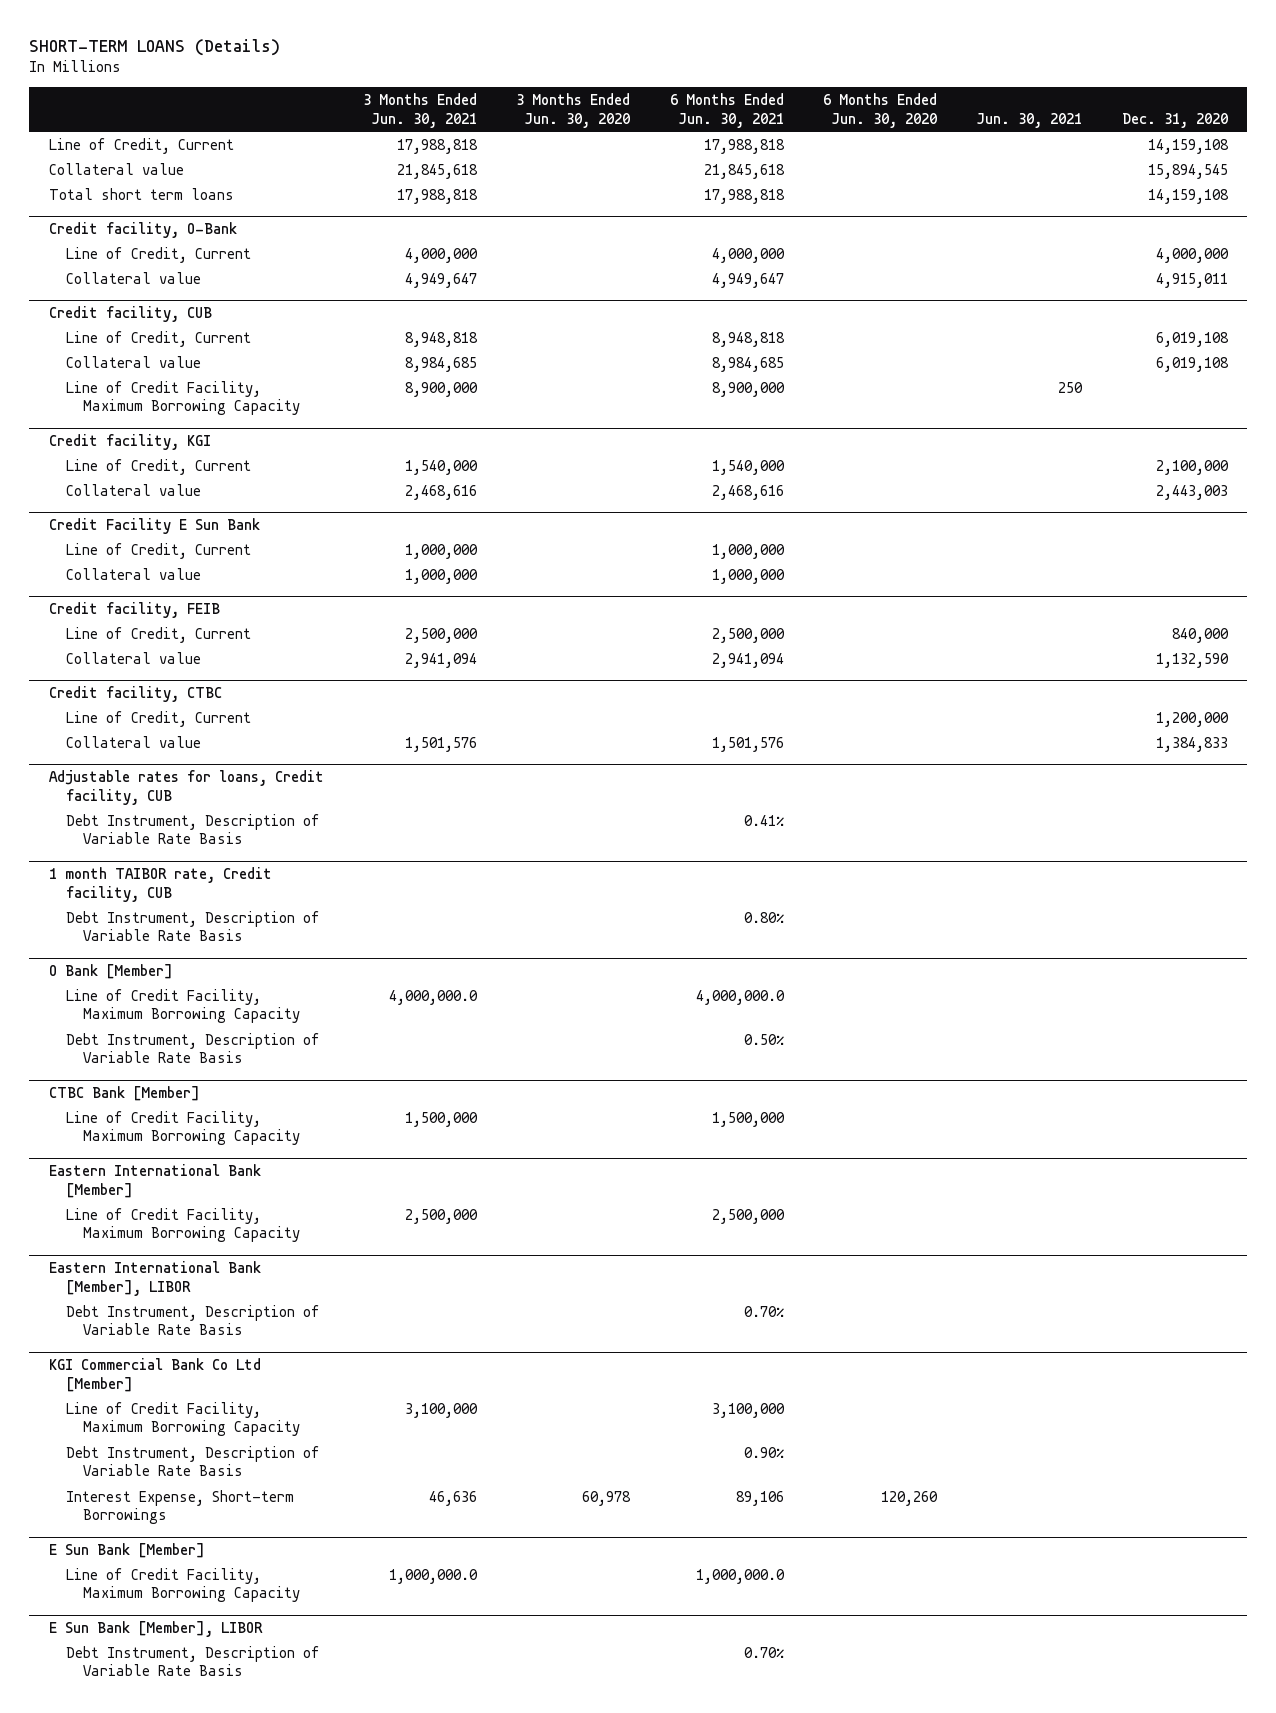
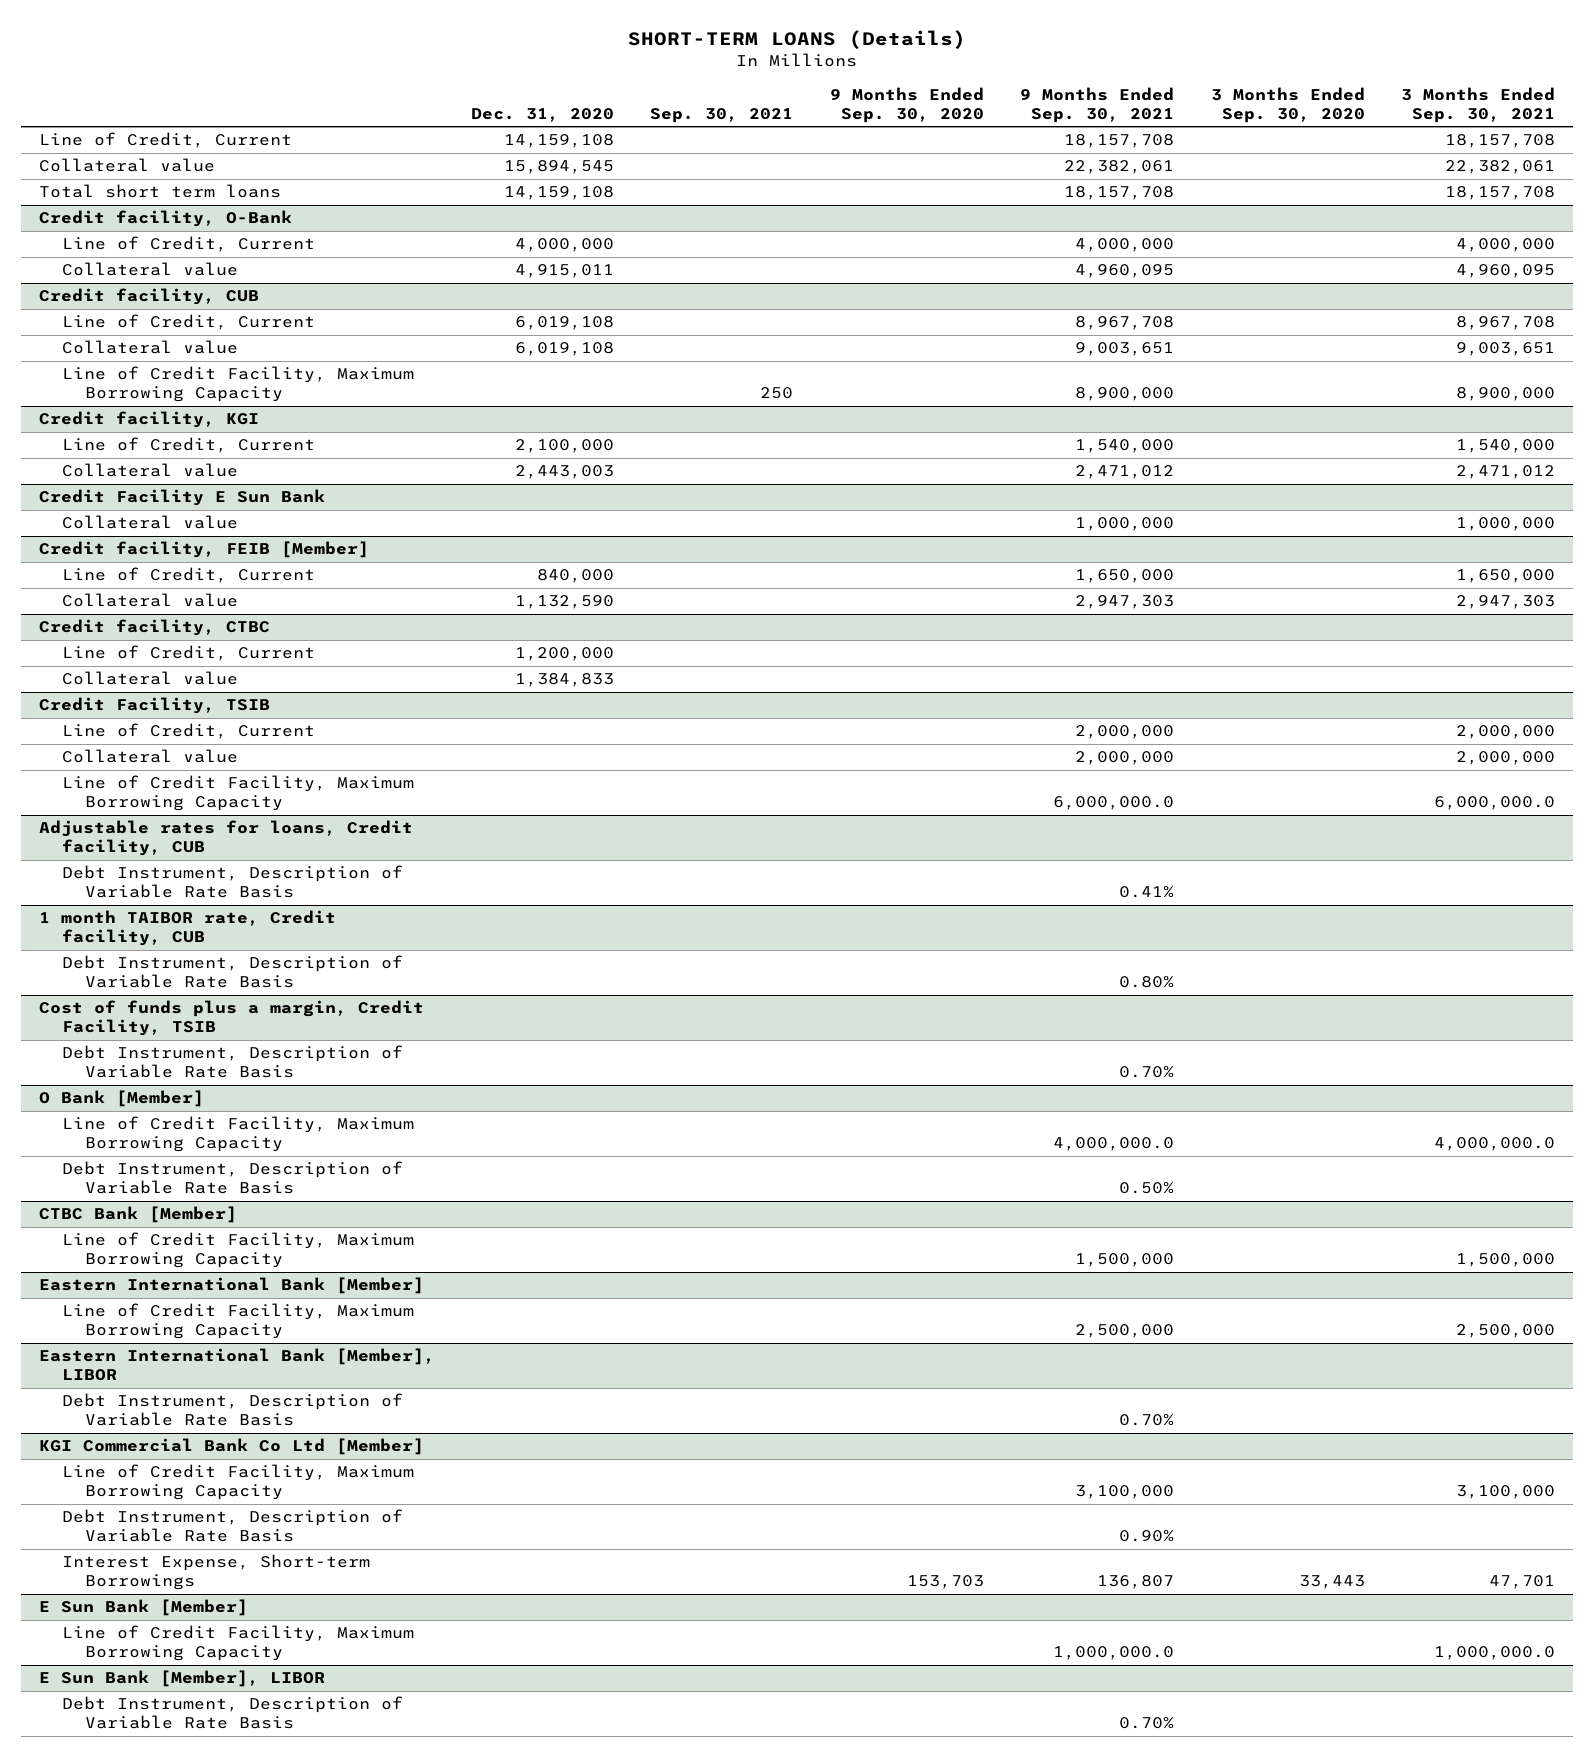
[363,93,478,128] 3 Months Ended Jun. 30, 2021 -> none
[516,93,631,128] 3 Months Ended Jun. 30, 2020 -> none
[669,93,784,128] 6 Months Ended Jun. 30, 2021 -> none
[823,93,938,128] 6 Months Ended Jun. 30, 2020 -> none
[976,112,1083,128] Jun. 30, 2021 -> none
none -> [650,107,794,123] Sep. 30, 2021
none -> [829,86,984,123] 9 Months Ended Sep. 30, 2020
none -> [1020,86,1175,123] 9 Months Ended Sep. 30, 2021
none -> [1210,86,1365,123] 3 Months Ended Sep. 30, 2020
none -> [1400,86,1555,123] 3 Months Ended Sep. 30, 2021
[66,542,252,559] Line of Credit, Current -> none
[48,602,220,619] Credit facility, FEIB -> [38,541,369,559] Credit facility, FEIB [Member]
none -> [38,697,270,715] Credit Facility, TSIB
none -> [61,723,315,740] Line of Credit, Current
none -> [61,749,238,764] Collateral value
none -> [61,775,414,812] Line of Credit Facility, Maximum Borrowing Capacity
none -> [38,1000,424,1037] Cost of funds plus a margin, Credit Facility, TSIB
none -> [61,1045,403,1079] Debt Instrument, Description of Variable Rate Basis

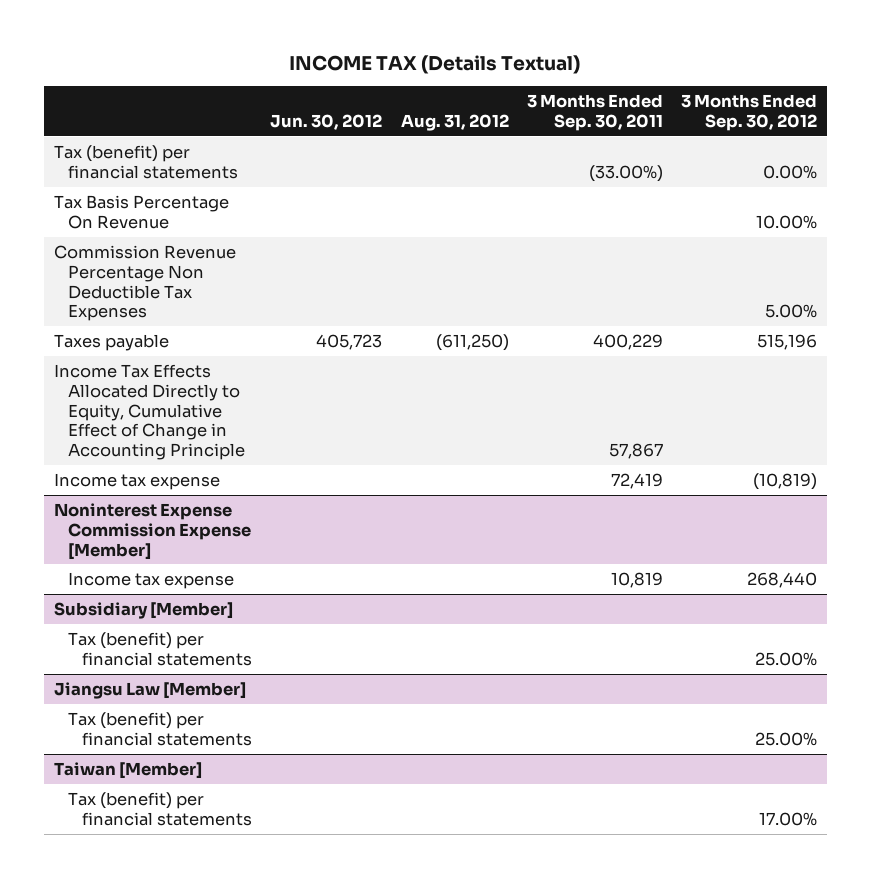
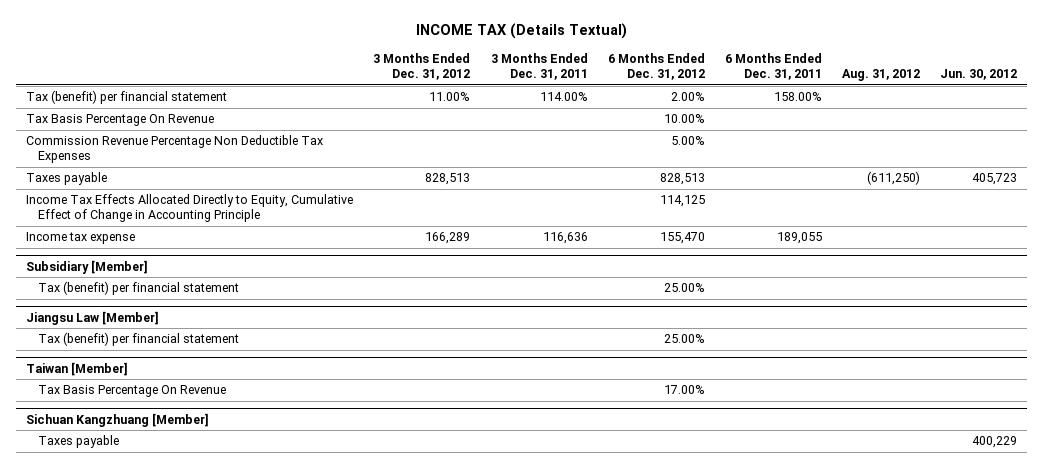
[526,94,663,132] 3 Months Ended Sep. 30, 2011 -> none
[681,94,818,132] 3 Months Ended Sep. 30, 2012 -> none
none -> [373,53,471,81] 3 Months Ended Dec. 31, 2012
none -> [490,53,588,81] 3 Months Ended Dec. 31, 2011
none -> [607,53,705,81] 6 Months Ended Dec. 31, 2012
none -> [724,53,822,81] 6 Months Ended Dec. 31, 2011
[53,144,238,179] Tax (benefit) per financial statements -> [26,90,228,105] Tax (benefit) per financial statement
[53,502,251,560] Noninterest Expense Commission Expense [Member] -> none
[67,571,234,589] Income tax expense -> none
[67,631,252,666] Tax (benefit) per financial statements -> [37,281,239,296] Tax (benefit) per financial statement
[67,711,252,746] Tax (benefit) per financial statements -> [37,332,239,347] Tax (benefit) per financial statement
[67,791,252,826] Tax (benefit) per financial statements -> none
none -> [37,385,226,398] Tax Basis Percentage On Revenue
none -> [26,412,210,427] Sichuan Kangzhuang [Member]
none -> [37,435,119,449] Taxes payable

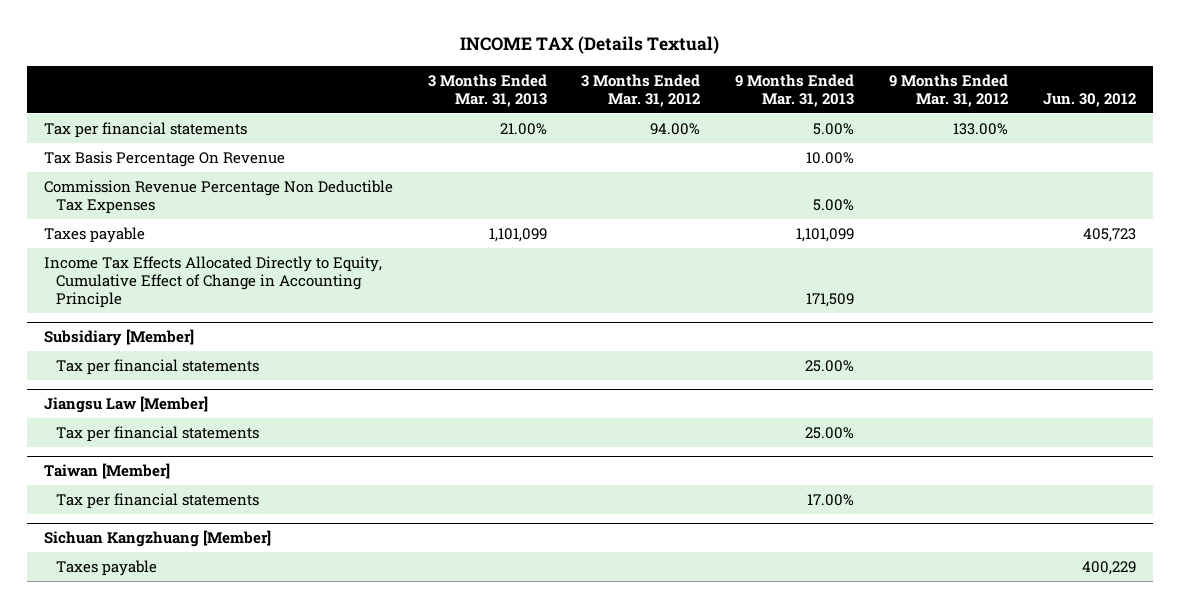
[373,53,471,81] 3 Months Ended Dec. 31, 2012 -> none
[490,53,588,81] 3 Months Ended Dec. 31, 2011 -> none
[607,53,705,81] 6 Months Ended Dec. 31, 2012 -> none
[724,53,822,81] 6 Months Ended Dec. 31, 2011 -> none
[842,69,921,82] Aug. 31, 2012 -> none
none -> [427,73,547,107] 3 Months Ended Mar. 31, 2013
none -> [581,73,701,107] 3 Months Ended Mar. 31, 2012
none -> [735,73,855,107] 9 Months Ended Mar. 31, 2013
none -> [888,73,1008,107] 9 Months Ended Mar. 31, 2012
[26,90,228,105] Tax (benefit) per financial statement -> [44,122,248,139] Tax per financial statements
[26,232,136,245] Income tax expense -> none
[37,281,239,296] Tax (benefit) per financial statement -> [56,359,260,376] Tax per financial statements
[37,332,239,347] Tax (benefit) per financial statement -> [56,426,260,443] Tax per financial statements
[37,385,226,398] Tax Basis Percentage On Revenue -> none
none -> [56,493,260,510] Tax per financial statements

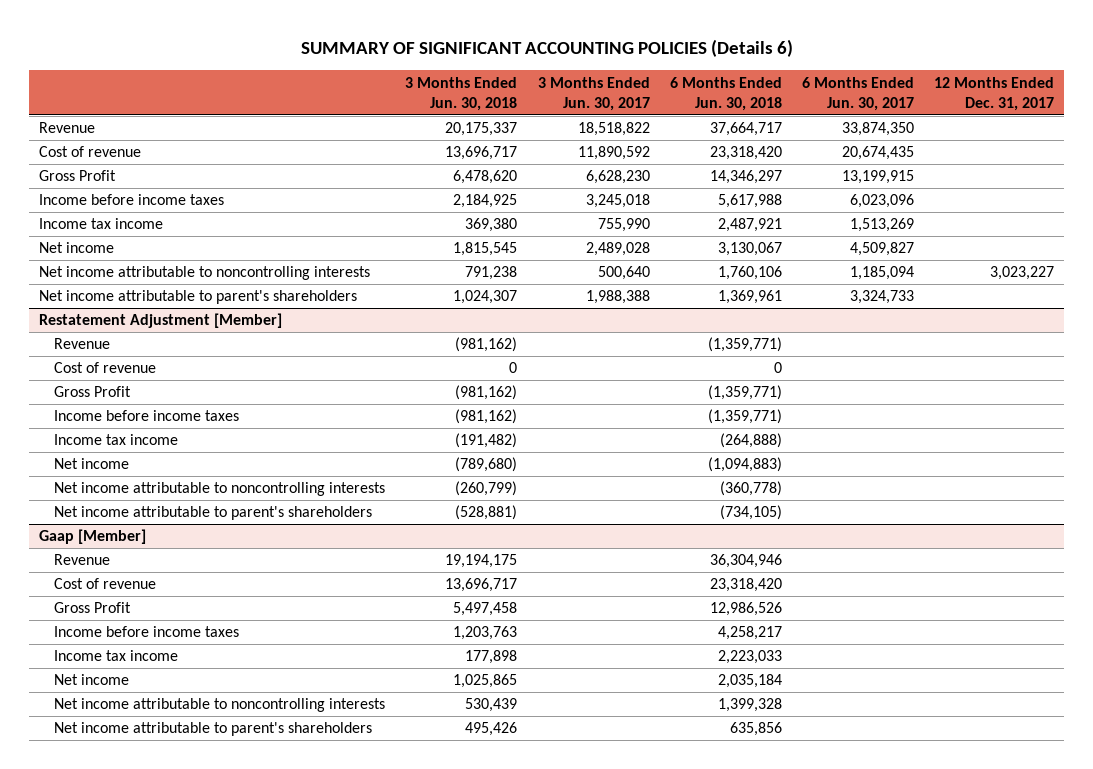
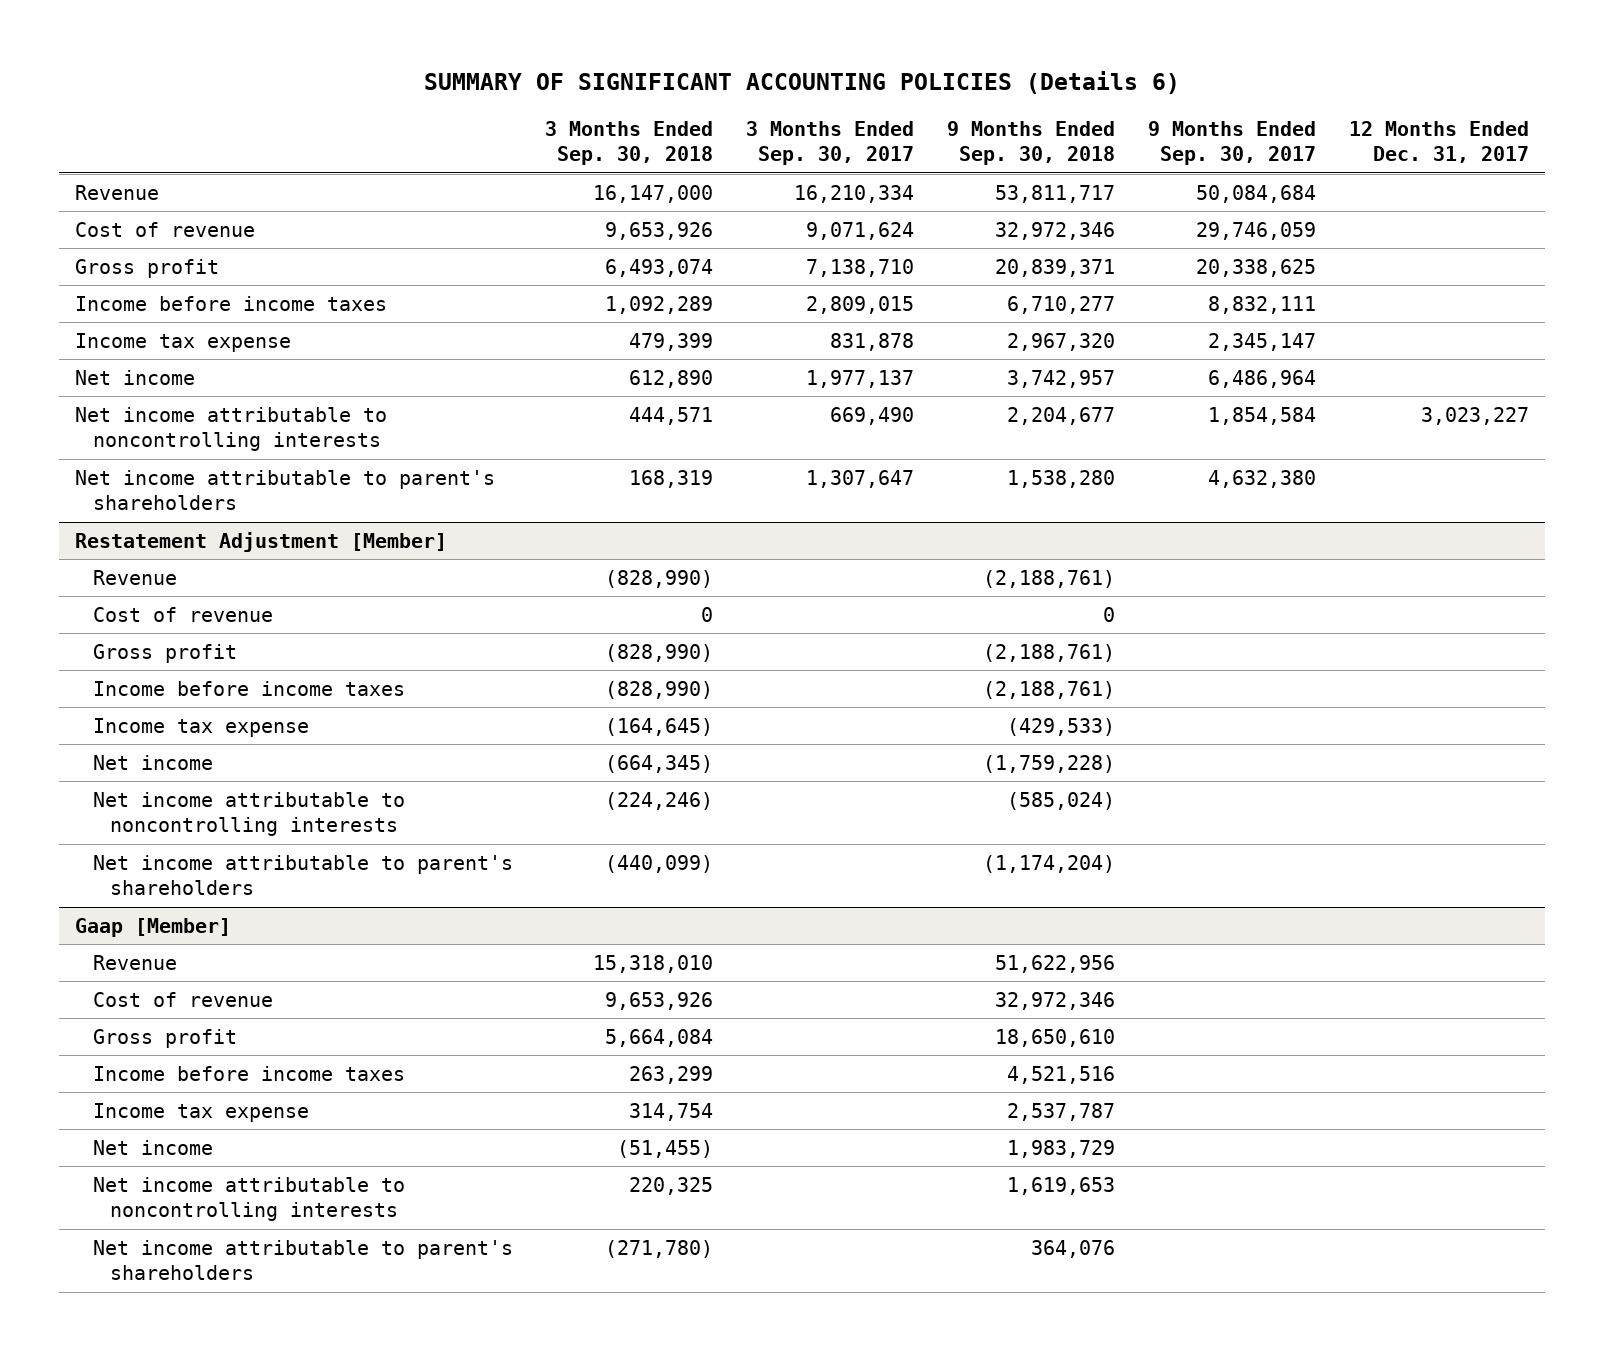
[405,76,518,111] 3 Months Ended Jun. 30, 2018 -> none
[537,76,650,111] 3 Months Ended Jun. 30, 2017 -> none
[669,76,782,111] 6 Months Ended Jun. 30, 2018 -> none
[801,76,914,111] 6 Months Ended Jun. 30, 2017 -> none
none -> [545,121,714,166] 3 Months Ended Sep. 30, 2018
none -> [746,121,915,166] 3 Months Ended Sep. 30, 2017
none -> [947,121,1116,166] 9 Months Ended Sep. 30, 2018
none -> [1147,121,1316,166] 9 Months Ended Sep. 30, 2017
[39,170,117,182] Gross Profit -> [75,258,220,278] Gross profit
[39,218,164,230] Income tax income -> [75,332,292,352] Income tax expense
[54,386,132,398] Gross Profit -> [92,643,237,663] Gross profit
[54,434,179,446] Income tax income -> [92,717,309,737] Income tax expense
[54,602,132,614] Gross Profit -> [92,1028,237,1048] Gross profit
[54,650,179,662] Income tax income -> [92,1102,309,1122] Income tax expense

